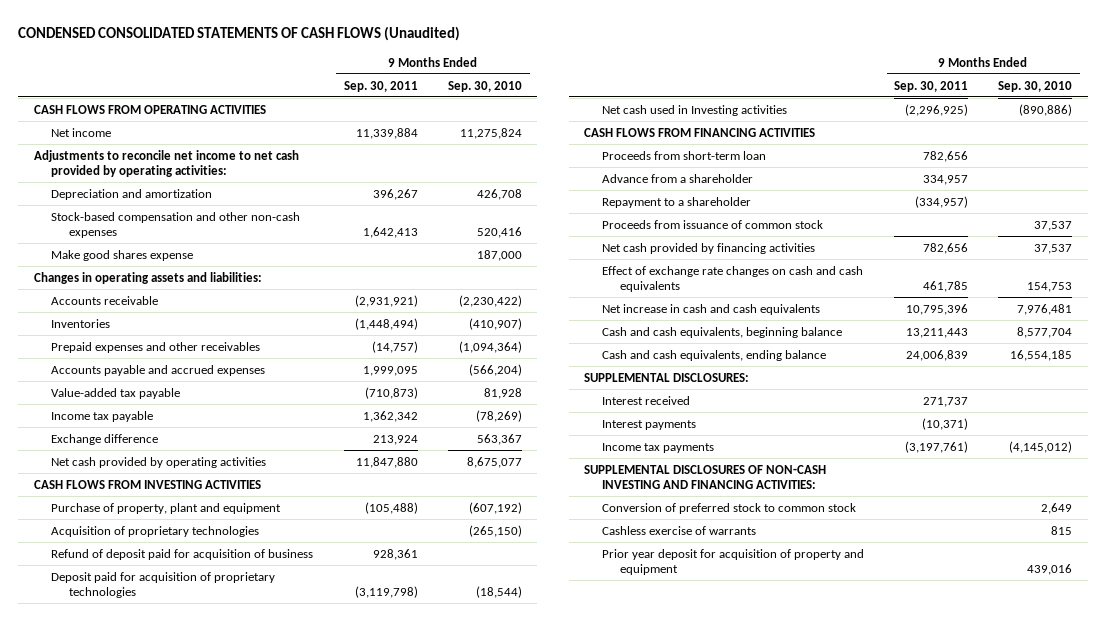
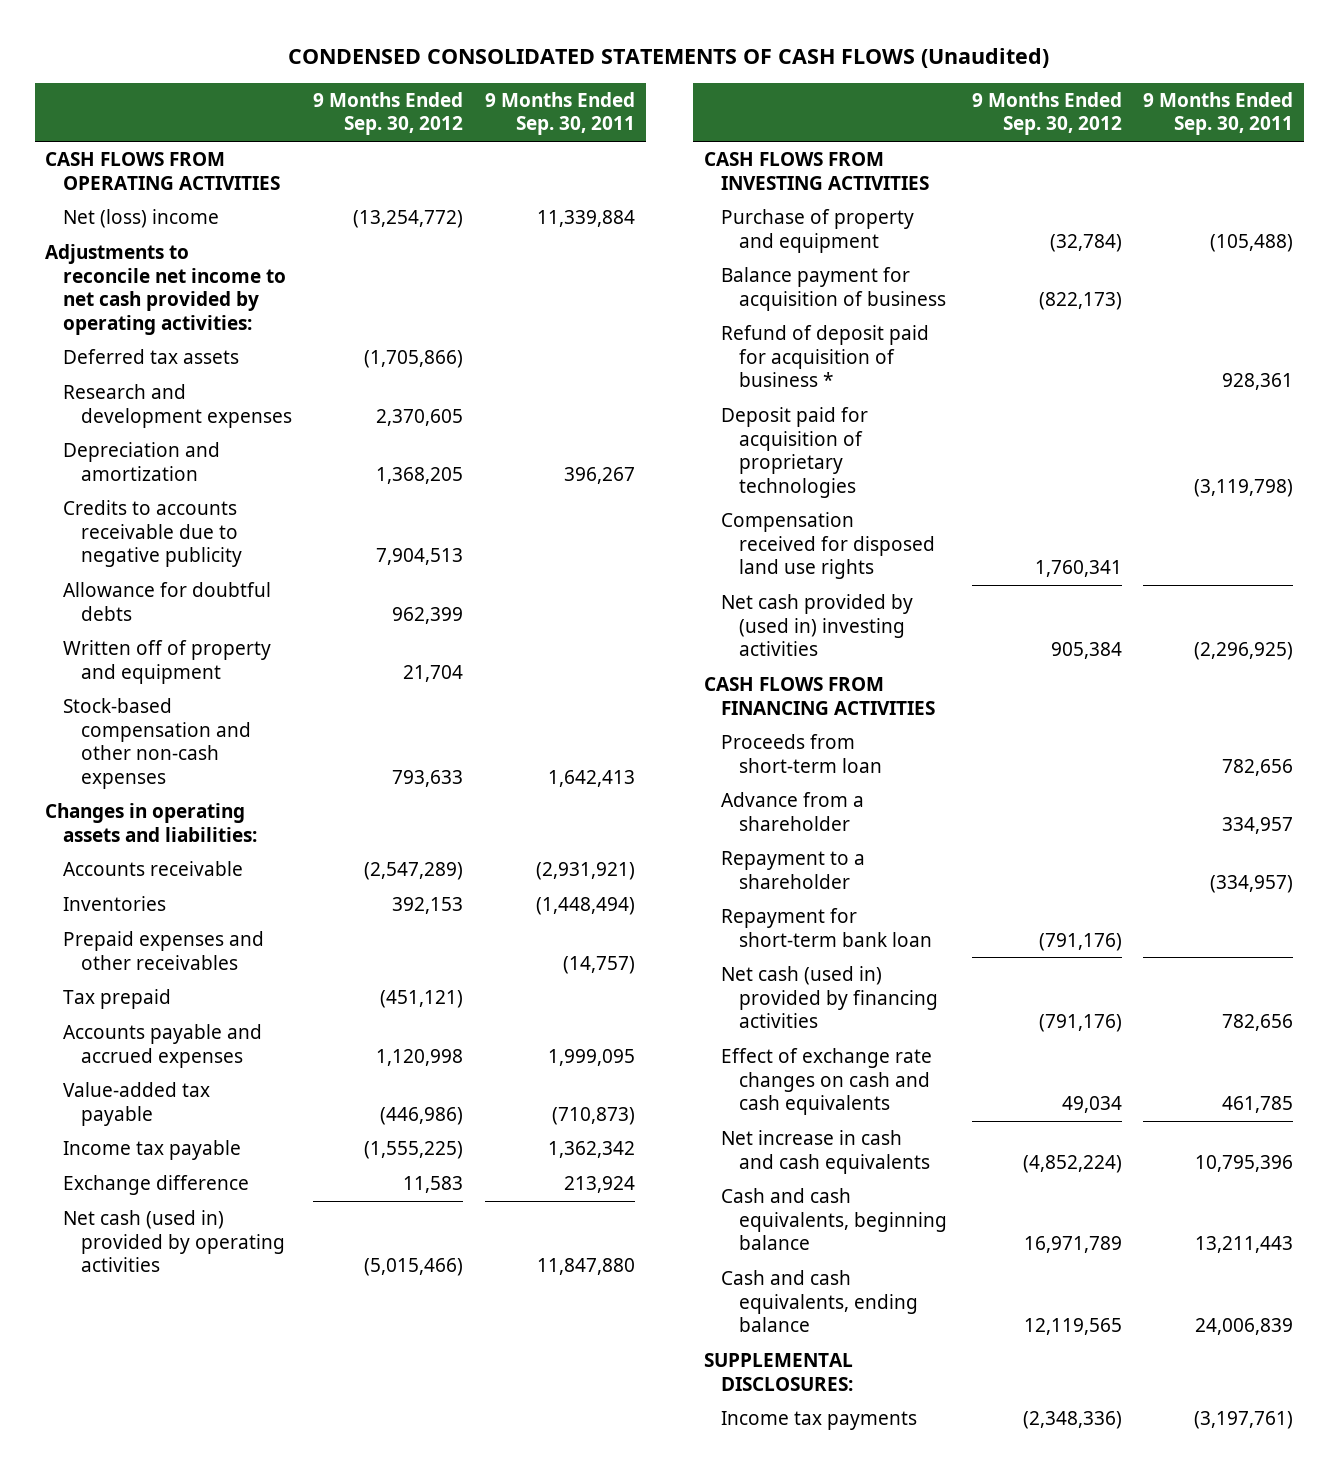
[447,80,522,92] Sep. 30, 2010 -> none
none -> [313,92,464,136] 9 Months Ended Sep. 30, 2012
[51,127,112,137] Net income -> [63,209,220,229] Net (loss) income
none -> [63,349,240,365] Deferred tax assets
none -> [63,384,292,428] Research and development expenses
none -> [63,500,242,568] Credits to accounts receivable due to negative publicity
none -> [63,582,272,621] Allowance for doubtful debts
none -> [63,640,272,684] Written off of property and equipment
[51,249,194,261] Make good shares expense -> none
none -> [63,989,172,1010] Tax prepaid
[51,456,267,468] Net cash provided by operating activities -> [63,1210,285,1273] Net cash (used in) provided by operating activities
[51,525,260,537] Acquisition of proprietary technologies -> none
[51,502,282,514] Purchase of property, plant and equipment -> [721,209,915,253] Purchase of property and equipment
none -> [721,267,947,311] Balance payment for acquisition of business
[51,548,314,560] Refund of deposit paid for acquisition of business -> [721,325,930,388] Refund of deposit paid for acquisition of business *
none -> [721,512,936,580] Compensation received for disposed land use rights
[601,104,787,116] Net cash used in Investing activities -> [721,594,914,657] Net cash provided by (used in) investing activities
[601,219,823,229] Proceeds from issuance of common stock -> none
none -> [721,908,933,947] Repayment for short-term bank loan
[601,242,815,254] Net cash provided by financing activities -> [721,966,939,1029] Net cash (used in) provided by financing activities
[601,395,690,405] Interest received -> none
[601,419,696,430] Interest payments -> none
[584,464,827,490] SUPPLEMENTAL DISCLOSURES OF NON-CASH INVESTING AND FINANCING ACTIVITIES: -> none
[601,502,856,514] Conversion of preferred stock to common stock -> none
[601,525,756,535] Cashless exercise of warrants -> none
[601,548,864,576] Prior year deposit for acquisition of property and equipment -> none

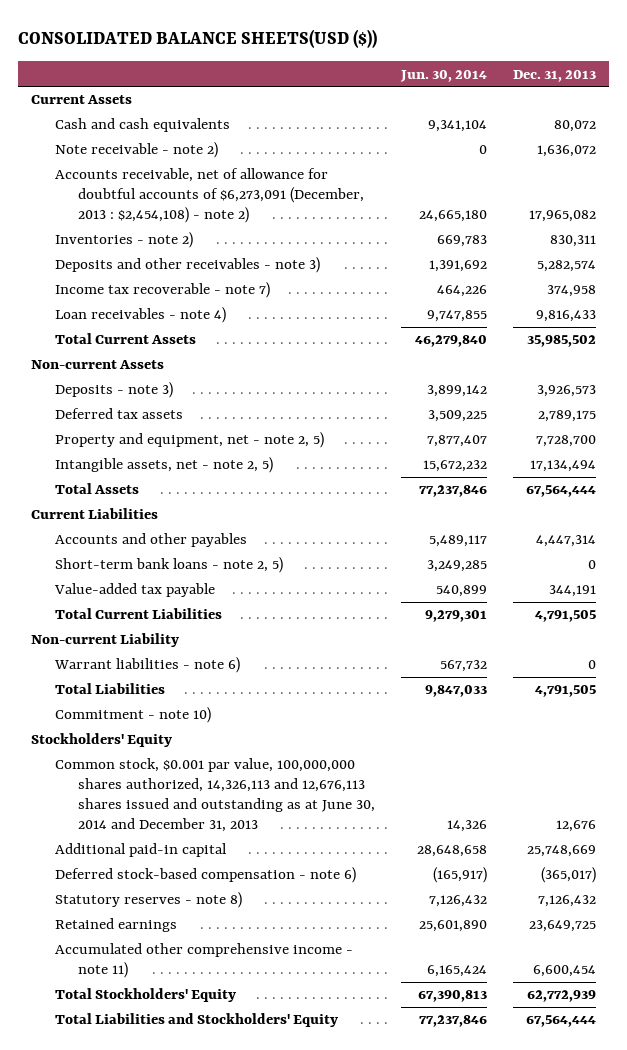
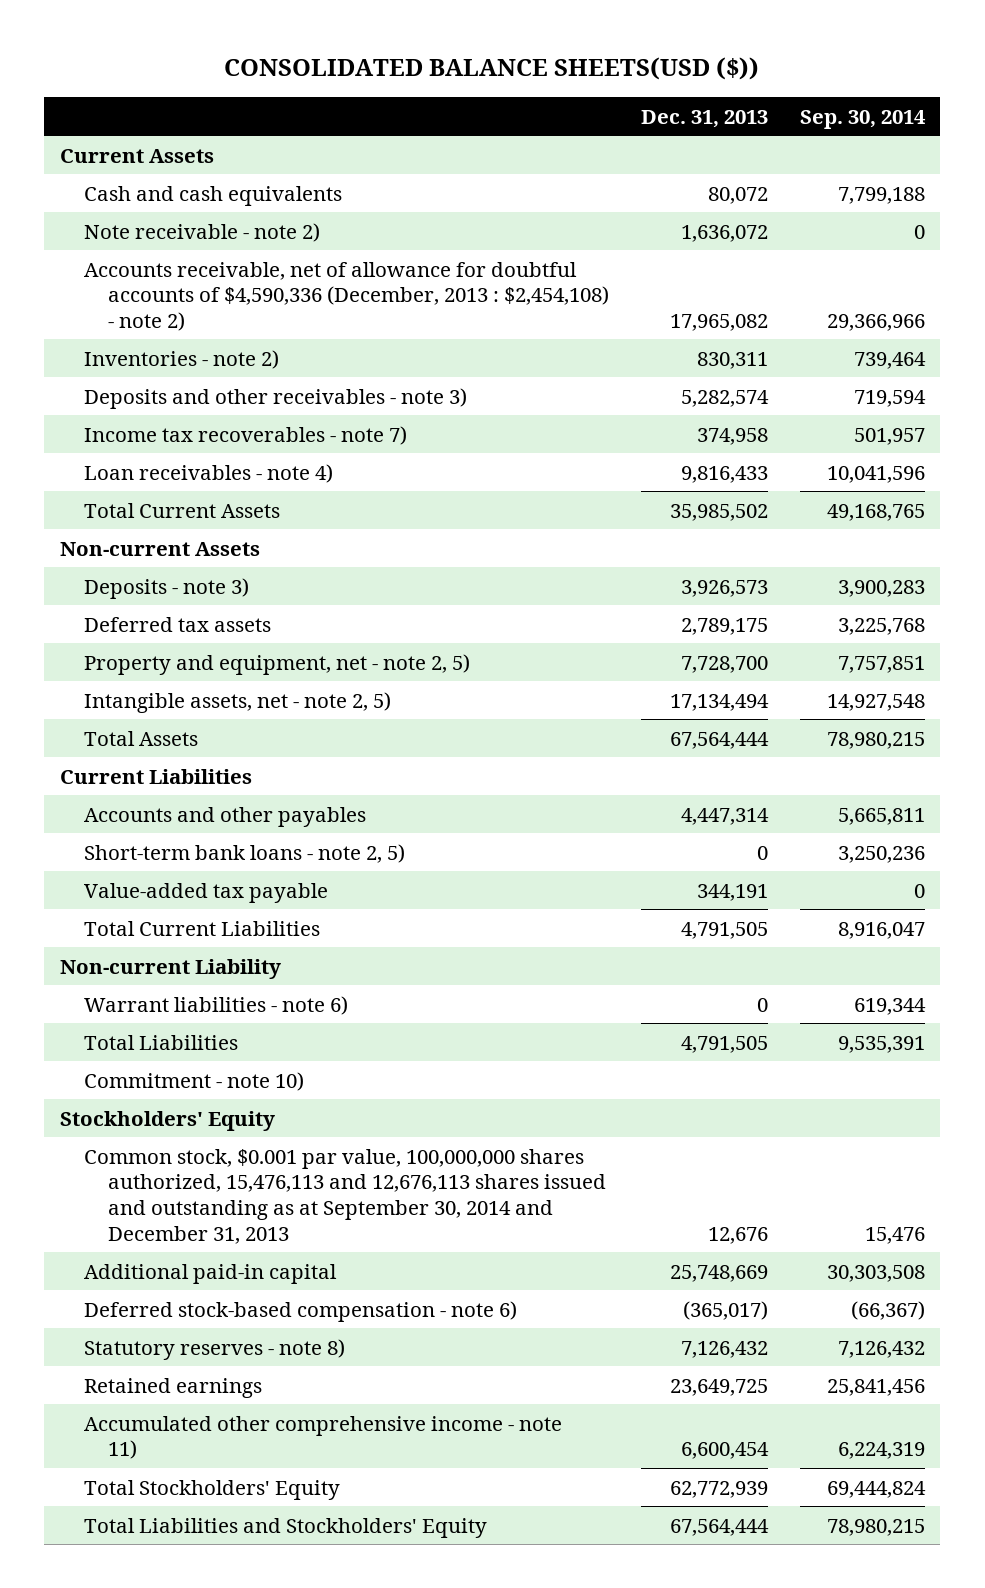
[400,69,488,82] Jun. 30, 2014 -> none
none -> [799,109,926,129] Sep. 30, 2014
[54,168,365,224] Accounts receivable, net of allowance for doubtful accounts of $6,273,091 (December, 2013 : $2,454,108) - note 2) -> [84,261,610,331] Accounts receivable, net of allowance for doubtful accounts of $4,590,336 (December, 2013 : $2,454,108) - note 2)
[54,282,270,299] Income tax recoverable - note 7) -> [84,425,408,445] Income tax recoverables - note 7)
[54,758,376,833] Common stock, $0.001 par value, 100,000,000 shares authorized, 14,326,113 and 12,676,113 shares issued and outstanding as at June 30, 2014 and December 31, 2013 -> [84,1148,607,1244] Common stock, $0.001 par value, 100,000,000 shares authorized, 15,476,113 and 12,676,113 shares issued and outstanding as at September 30, 2014 and December 31, 2013

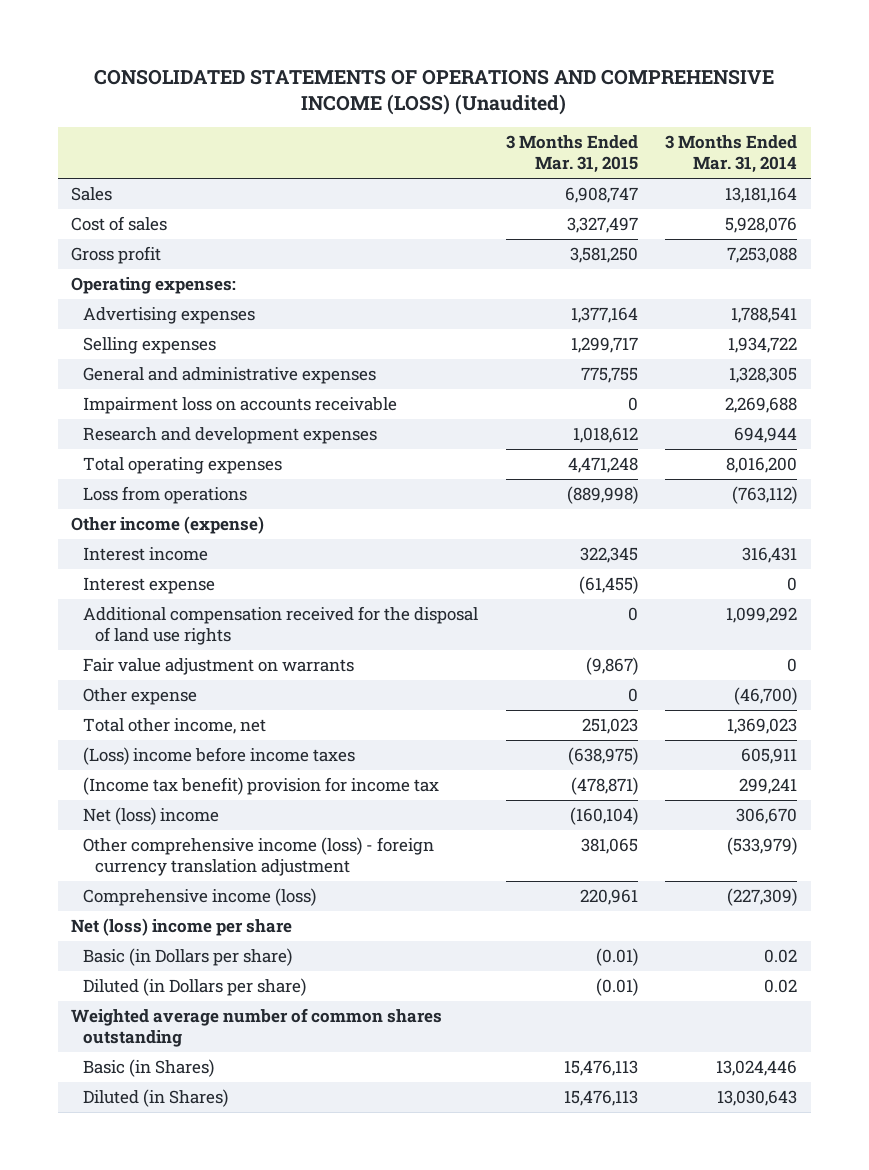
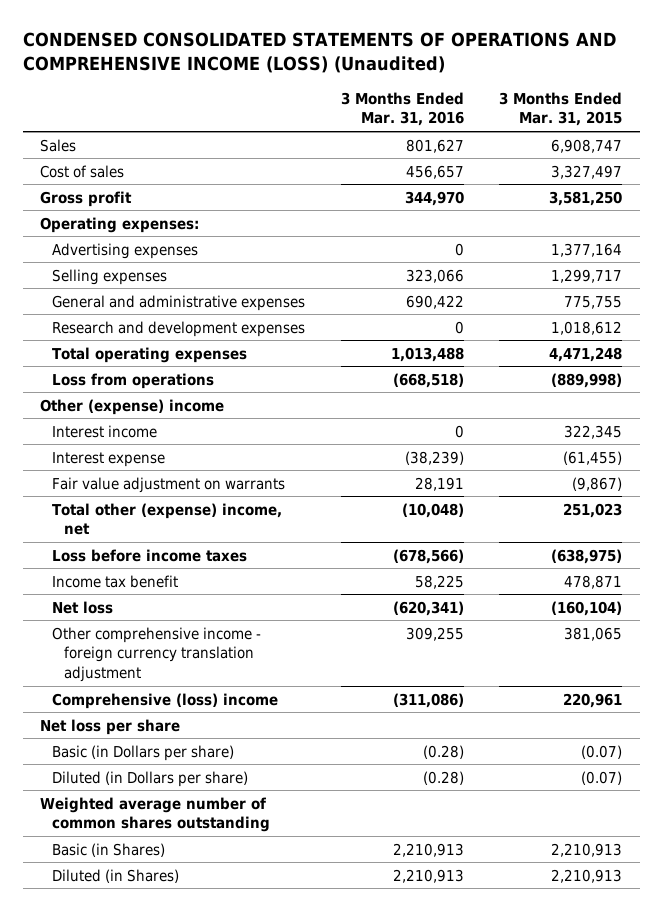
[94,68,775,116] CONSOLIDATED STATEMENTS OF OPERATIONS AND COMPREHENSIVE INCOME (LOSS) (Unaudited) -> [22,32,616,73] CONDENSED CONSOLIDATED STATEMENTS OF OPERATIONS AND COMPREHENSIVE INCOME (LOSS) (Unaudited)
[665,135,798,174] 3 Months Ended Mar. 31, 2014 -> none
none -> [340,91,464,127] 3 Months Ended Mar. 31, 2016
[83,397,398,415] Impairment loss on accounts receivable -> none
[71,516,265,535] Other income (expense) -> [40,398,225,415] Other (expense) income
[83,606,479,646] Additional compensation received for the disposal of land use rights -> none
[83,688,198,706] Other expense -> none
[83,718,267,735] Total other income, net -> [52,502,283,536] Total other (expense) income, net
[83,747,356,766] (Loss) income before income taxes -> [52,548,248,562] Loss before income taxes
[83,777,440,796] (Income tax benefit) provision for income tax -> [52,574,179,588] Income tax benefit
[570,777,638,796] (478,871) -> [564,574,623,589] 478,871
[83,807,220,826] Net (loss) income -> [52,600,114,614] Net loss
[83,837,435,877] Other comprehensive income (loss) - foreign currency translation adjustment -> [52,626,262,682] Other comprehensive income - foreign currency translation adjustment
[83,888,317,907] Comprehensive income (loss) -> [52,692,279,709] Comprehensive (loss) income
[71,918,293,937] Net (loss) income per share -> [40,718,181,735] Net loss per share
[595,948,638,967] (0.01) -> [581,744,623,759] (0.07)
[595,978,638,997] (0.01) -> [581,770,623,785] (0.07)
[563,1060,638,1077] 15,476,113 -> [551,842,623,857] 2,210,913
[563,1090,638,1107] 15,476,113 -> [551,868,623,883] 2,210,913

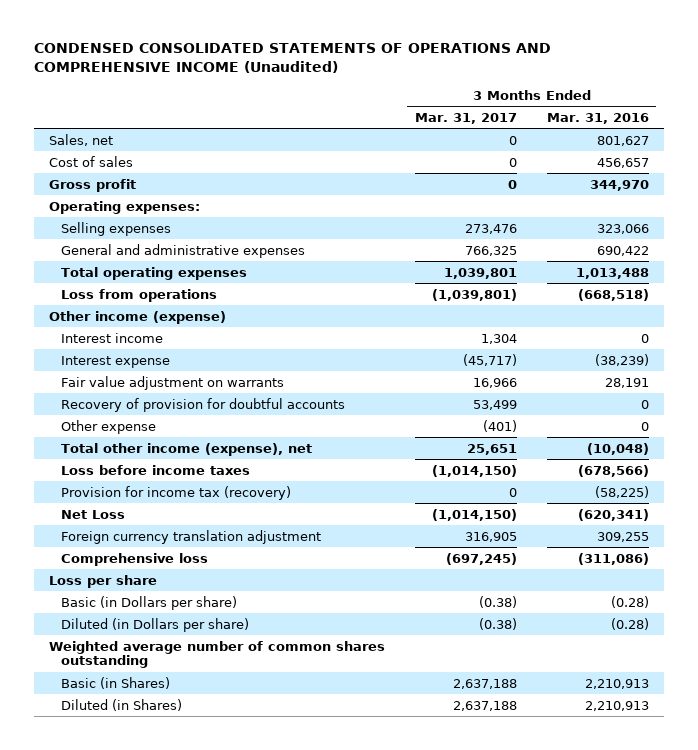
[22,32,616,73] CONDENSED CONSOLIDATED STATEMENTS OF OPERATIONS AND COMPREHENSIVE INCOME (LOSS) (Unaudited) -> [33,42,551,73] CONDENSED CONSOLIDATED STATEMENTS OF OPERATIONS AND COMPREHENSIVE INCOME (Unaudited)
[499,91,623,127] 3 Months Ended Mar. 31, 2015 -> none
none -> [414,112,517,124] Mar. 31, 2017
[40,138,77,152] Sales -> [48,133,113,146] Sales, net
[52,242,199,259] Advertising expenses -> none
[52,320,306,337] Research and development expenses -> none
[40,398,225,415] Other (expense) income -> [48,310,226,324] Other income (expense)
none -> [60,397,345,412] Recovery of provision for doubtful accounts
none -> [60,419,156,434] Other expense
[52,502,283,536] Total other (expense) income, net -> [60,442,312,456] Total other income (expense), net
[52,574,179,588] Income tax benefit -> [60,485,291,500] Provision for income tax (recovery)
[414,574,464,589] 58,225 -> [594,485,649,498] (58,225)
[52,600,114,614] Net loss -> [60,509,125,519] Net Loss
[52,626,262,682] Other comprehensive income - foreign currency translation adjustment -> [60,529,321,544] Foreign currency translation adjustment
[52,692,279,709] Comprehensive (loss) income -> [60,552,208,566] Comprehensive loss
[40,718,181,735] Net loss per share -> [48,574,157,588] Loss per share

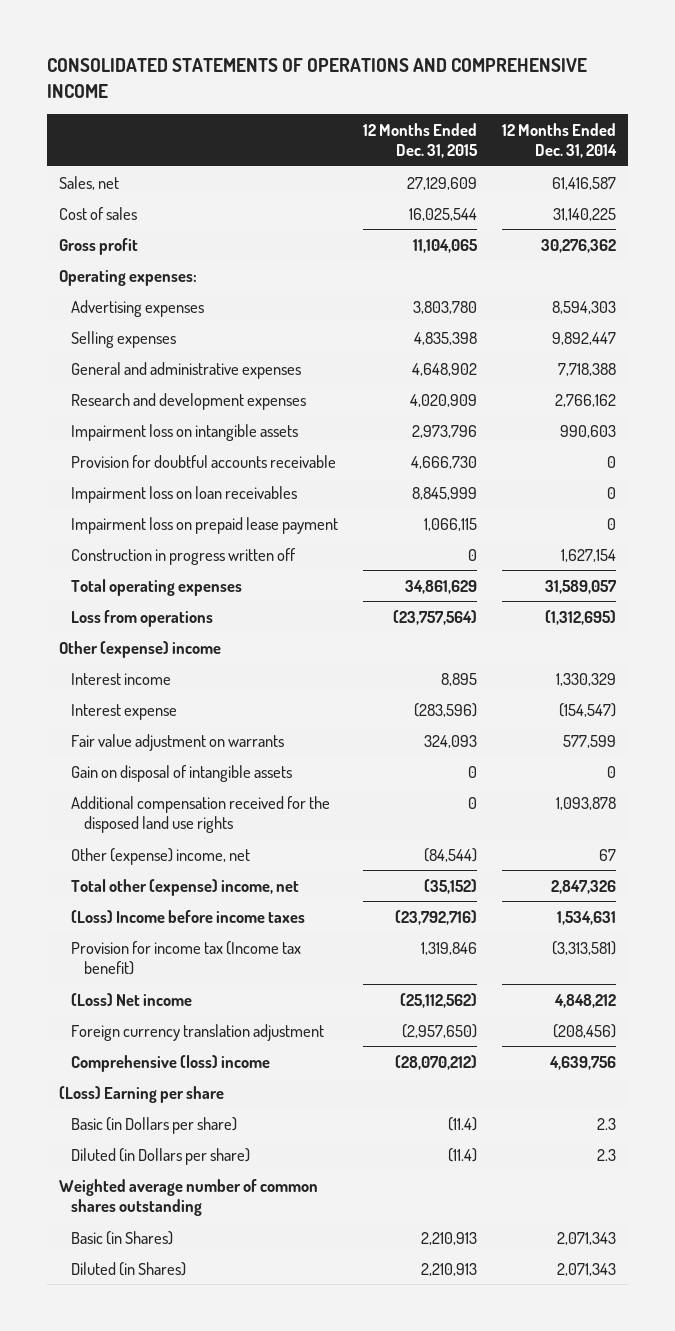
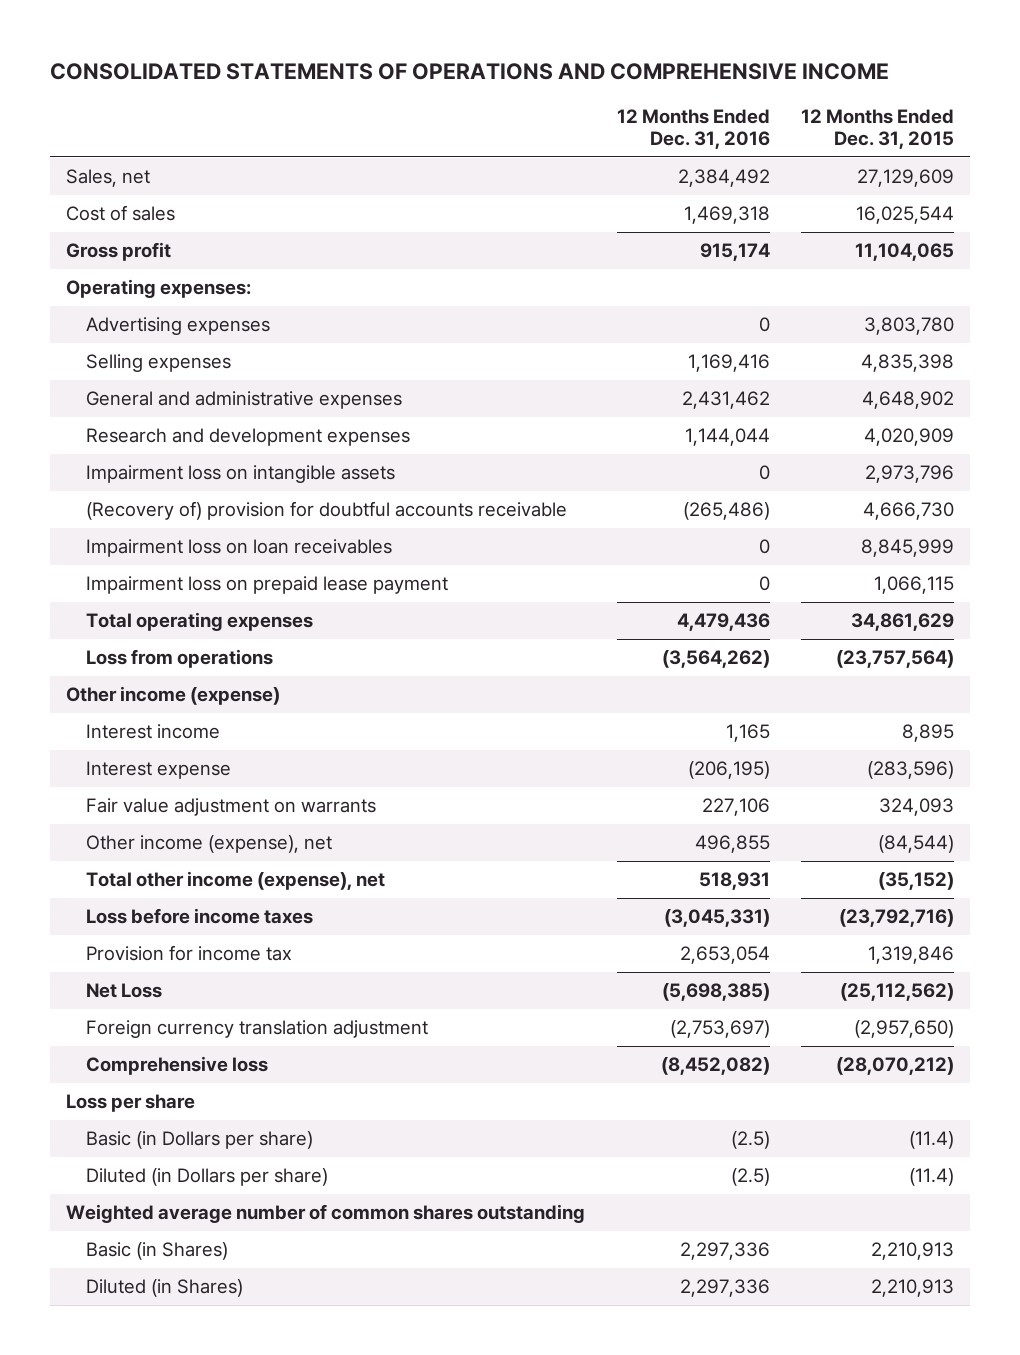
[501,122,617,159] 12 Months Ended Dec. 31, 2014 -> none
none -> [616,109,770,150] 12 Months Ended Dec. 31, 2016
[71,454,337,468] Provision for doubtful accounts receivable -> [86,501,568,521] (Recovery of) provision for doubtful accounts receivable
[71,547,297,565] Construction in progress written off -> none
[58,640,221,658] Other (expense) income -> [65,686,280,706] Other income (expense)
[71,764,293,782] Gain on disposal of intangible assets -> none
[71,795,331,833] Additional compensation received for the disposed land use rights -> none
[71,847,251,865] Other (expense) income, net -> [86,835,333,854] Other income (expense), net
[71,878,300,896] Total other (expense) income, net -> [86,871,386,891] Total other income (expense), net
[71,909,306,923] (Loss) Income before income taxes -> [86,908,314,925] Loss before income taxes
[71,940,302,975] Provision for income tax (Income tax benefit) -> [86,945,293,962] Provision for income tax
[71,992,193,1006] (Loss) Net income -> [86,983,163,999] Net Loss
[71,1054,271,1072] Comprehensive (loss) income -> [86,1056,269,1076] Comprehensive loss
[58,1085,224,1103] (Loss) Earning per share -> [65,1094,195,1113] Loss per share

